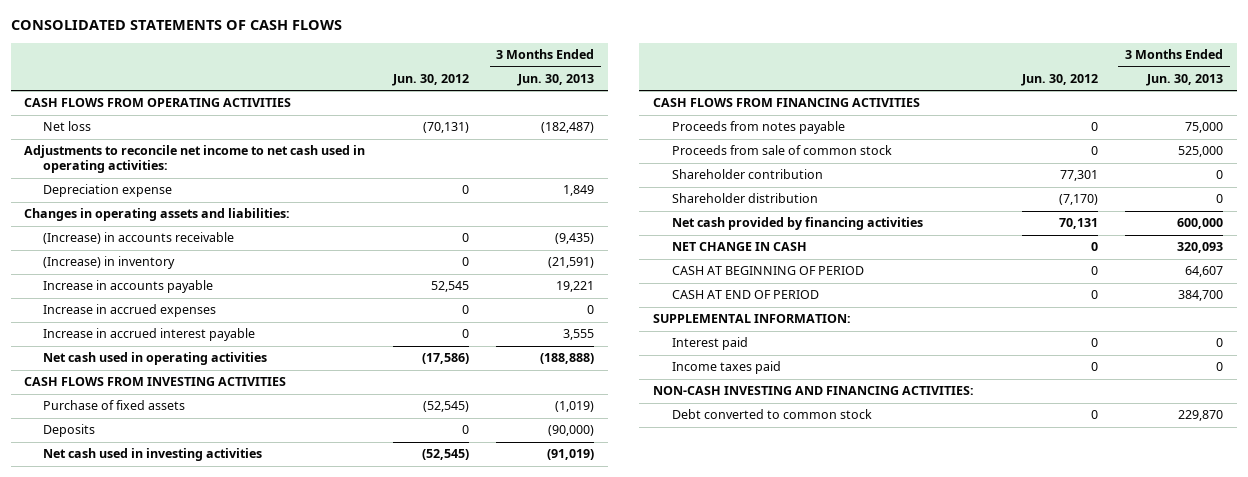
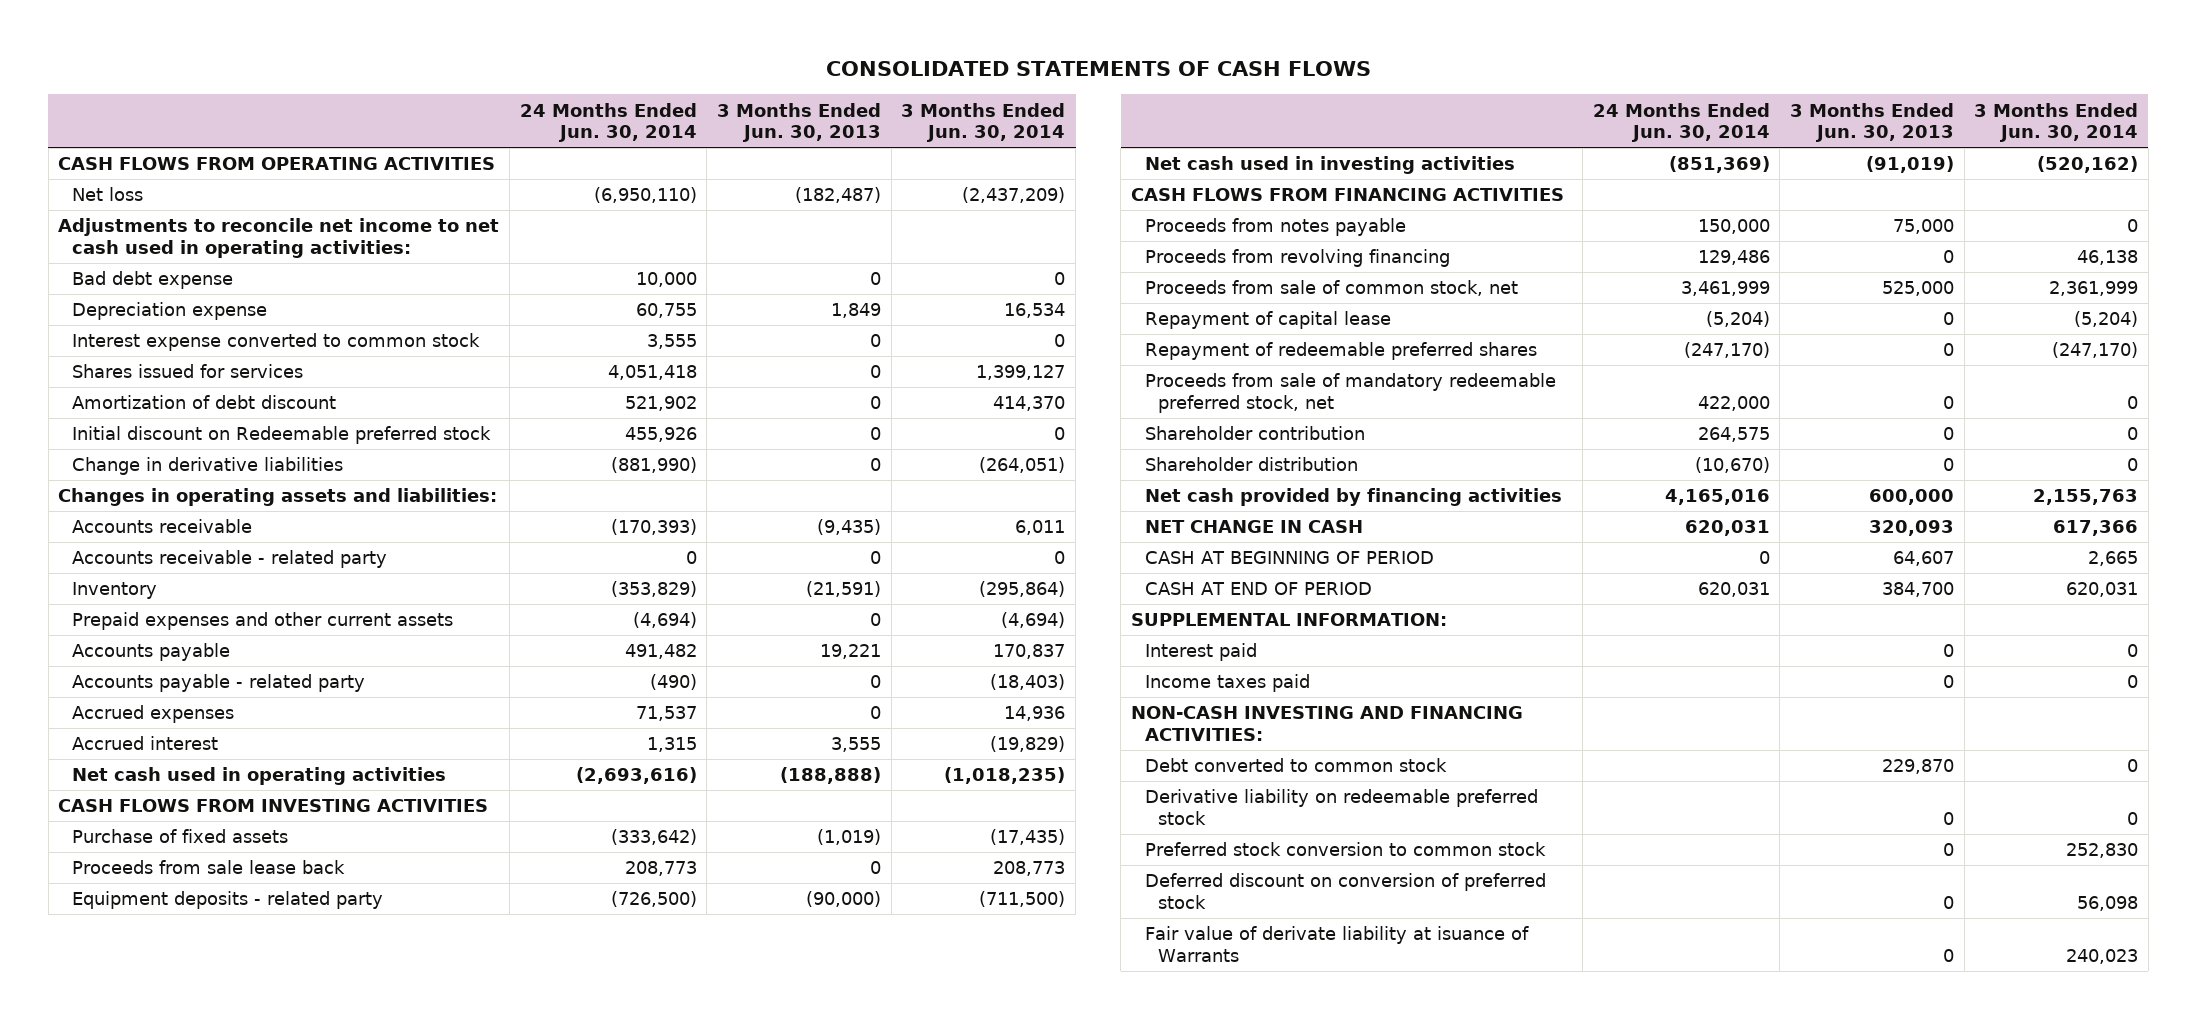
[391,73,469,86] Jun. 30, 2012 -> none
none -> [519,102,697,143] 24 Months Ended Jun. 30, 2014
none -> [901,102,1066,143] 3 Months Ended Jun. 30, 2014
none -> [71,271,233,290] Bad debt expense
none -> [71,333,480,352] Interest expense converted to common stock
none -> [71,364,303,379] Shares issued for services
none -> [71,395,336,410] Amortization of debt discount
none -> [71,426,491,445] Initial discount on Redeemable preferred stock
none -> [71,457,343,476] Change in derivative liabilities
[42,232,234,245] (Increase) in accounts receivable -> [71,519,252,534] Accounts receivable
none -> [71,550,387,569] Accounts receivable - related party
[42,256,175,270] (Increase) in inventory -> [71,582,157,600] Inventory
none -> [71,612,453,631] Prepaid expenses and other current assets
[42,280,213,294] Increase in accounts payable -> [71,643,230,662] Accounts payable
none -> [71,674,365,693] Accounts payable - related party
[42,304,216,318] Increase in accrued expenses -> [71,705,234,724] Accrued expenses
[42,328,255,342] Increase in accrued interest payable -> [71,736,218,751] Accrued interest
none -> [71,860,345,875] Proceeds from sale lease back
[42,424,95,438] Deposits -> [71,891,383,910] Equipment deposits - related party
none -> [1144,249,1450,268] Proceeds from revolving financing
[671,145,892,156] Proceeds from sale of common stock -> [1144,280,1518,297] Proceeds from sale of common stock, net
none -> [1144,311,1391,330] Repayment of capital lease
none -> [1144,342,1537,361] Repayment of redeemable preferred shares
none -> [1144,373,1556,413] Proceeds from sale of mandatory redeemable preferred stock, net
none -> [1144,789,1538,825] Derivative liability on redeemable preferred stock
none -> [1144,842,1546,857] Preferred stock conversion to common stock
none -> [1144,873,1546,909] Deferred discount on conversion of preferred stock
none -> [1144,926,1529,962] Fair value of derivate liability at isuance of Warrants

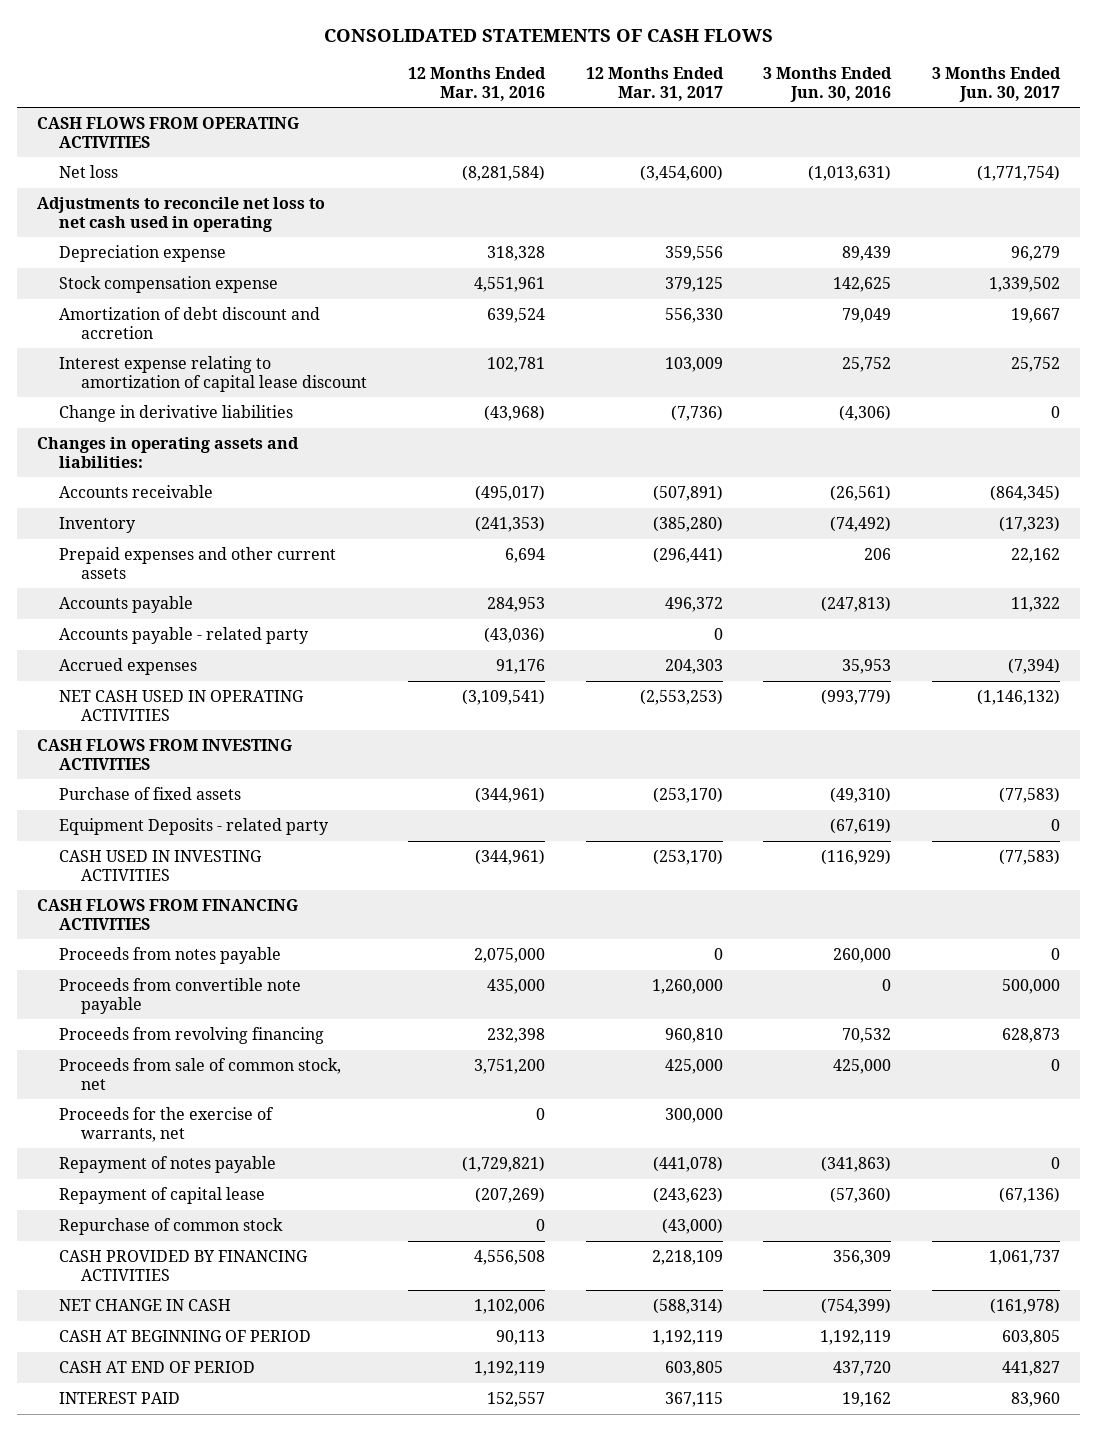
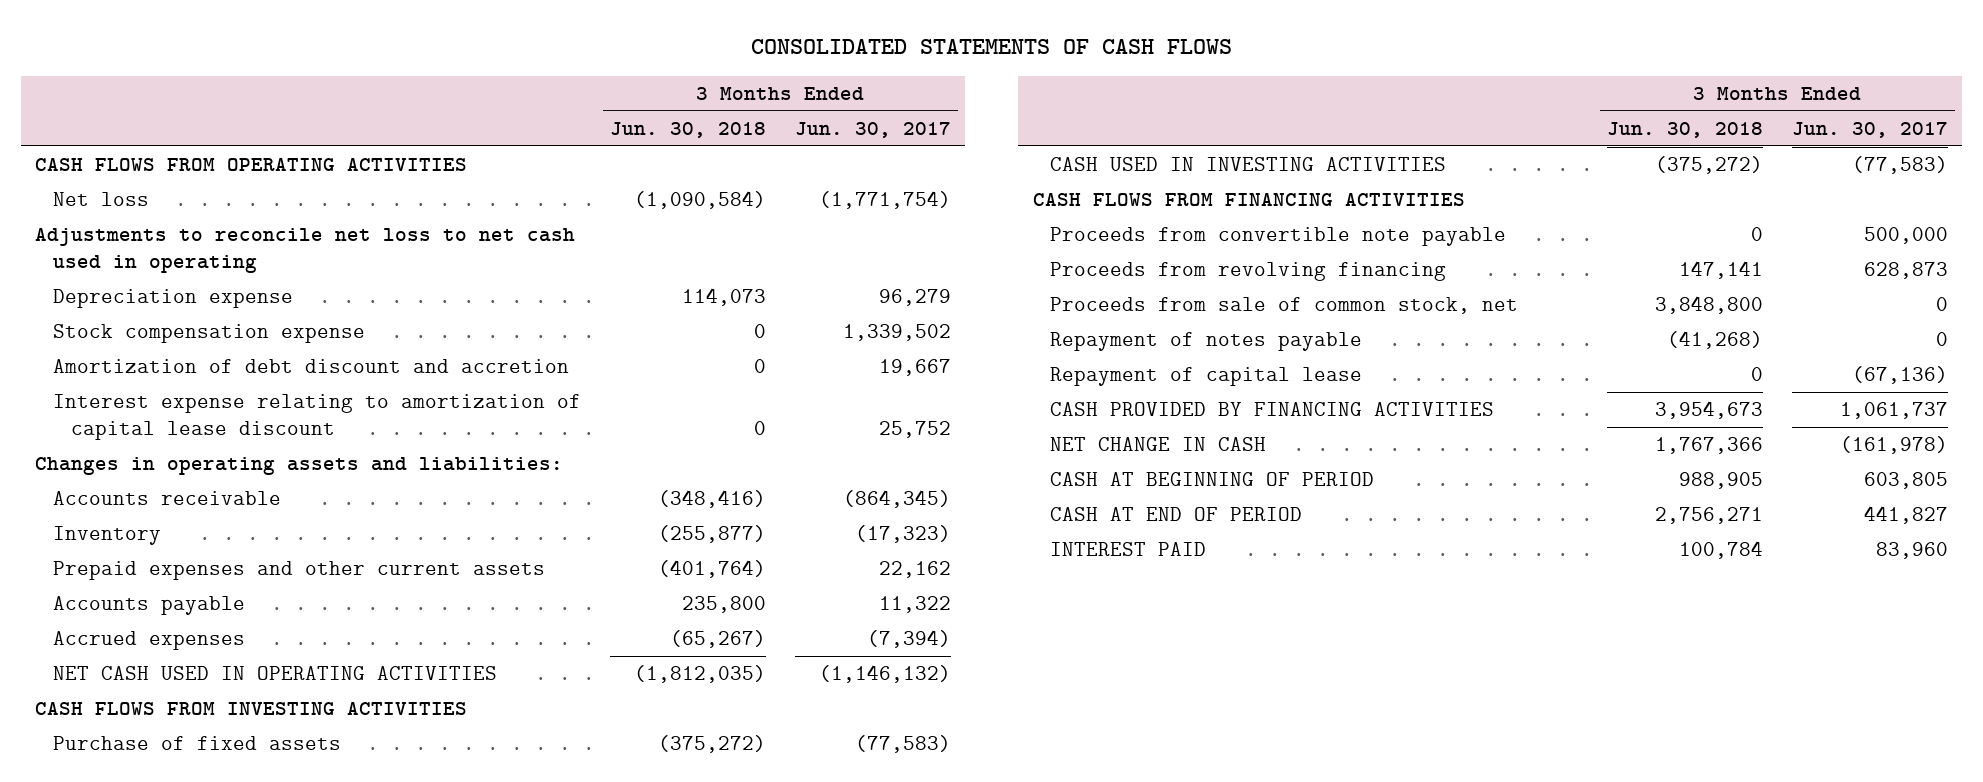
[407,66,546,101] 12 Months Ended Mar. 31, 2016 -> none
[585,66,724,101] 12 Months Ended Mar. 31, 2017 -> none
[763,66,893,102] 3 Months Ended Jun. 30, 2016 -> none
none -> [609,121,766,138] Jun. 30, 2018
[59,405,294,423] Change in derivative liabilities -> none
[59,627,310,645] Accounts payable - related party -> none
[59,818,330,836] Equipment Deposits - related party -> none
[59,947,282,965] Proceeds from notes payable -> none
[59,1107,275,1142] Proceeds for the exercise of warrants, net -> none
[59,1218,284,1236] Repurchase of common stock -> none

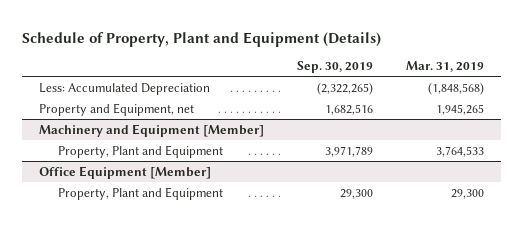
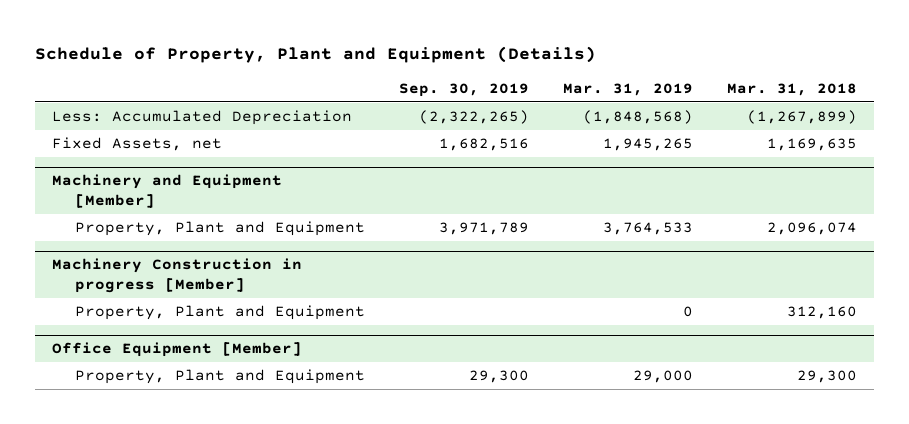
none -> [727,82,858,96] Mar. 31, 2018
[38,102,194,116] Property and Equipment, net -> [51,137,222,152] Fixed Assets, net
none -> [51,258,302,294] Machinery Construction in progress [Member]
none -> [74,305,365,321] Property, Plant and Equipment
[451,188,485,199] 29,300 -> [633,370,694,384] 29,000

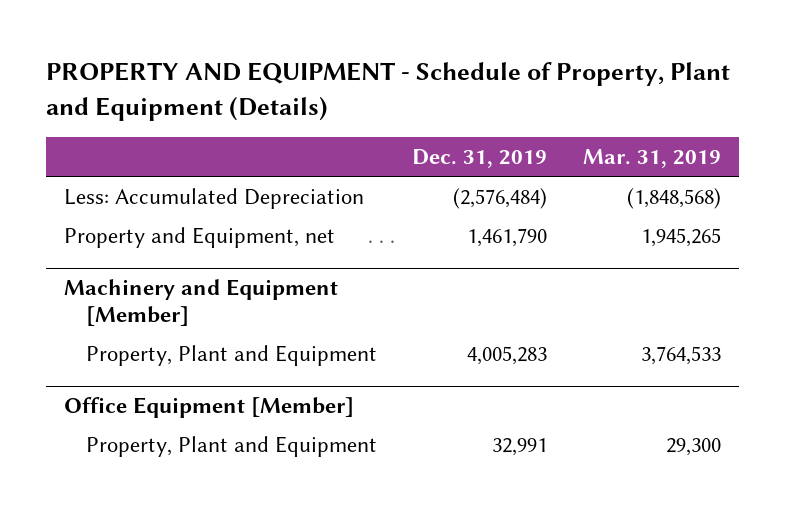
[34,46,596,64] Schedule of Property, Plant and Equipment (Details) -> [45,62,730,122] PROPERTY AND EQUIPMENT - Schedule of Property, Plant and Equipment (Details)
[398,82,529,97] Sep. 30, 2019 -> none
[727,82,858,96] Mar. 31, 2018 -> none
none -> [412,149,548,169] Dec. 31, 2019
[51,137,222,152] Fixed Assets, net -> [63,226,335,248] Property and Equipment, net
[51,258,302,294] Machinery Construction in progress [Member] -> none
[74,305,365,321] Property, Plant and Equipment -> none
[633,370,694,384] 29,000 -> [665,437,721,456] 29,300

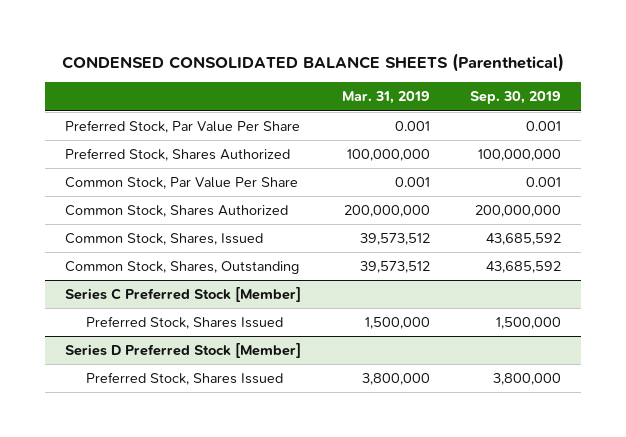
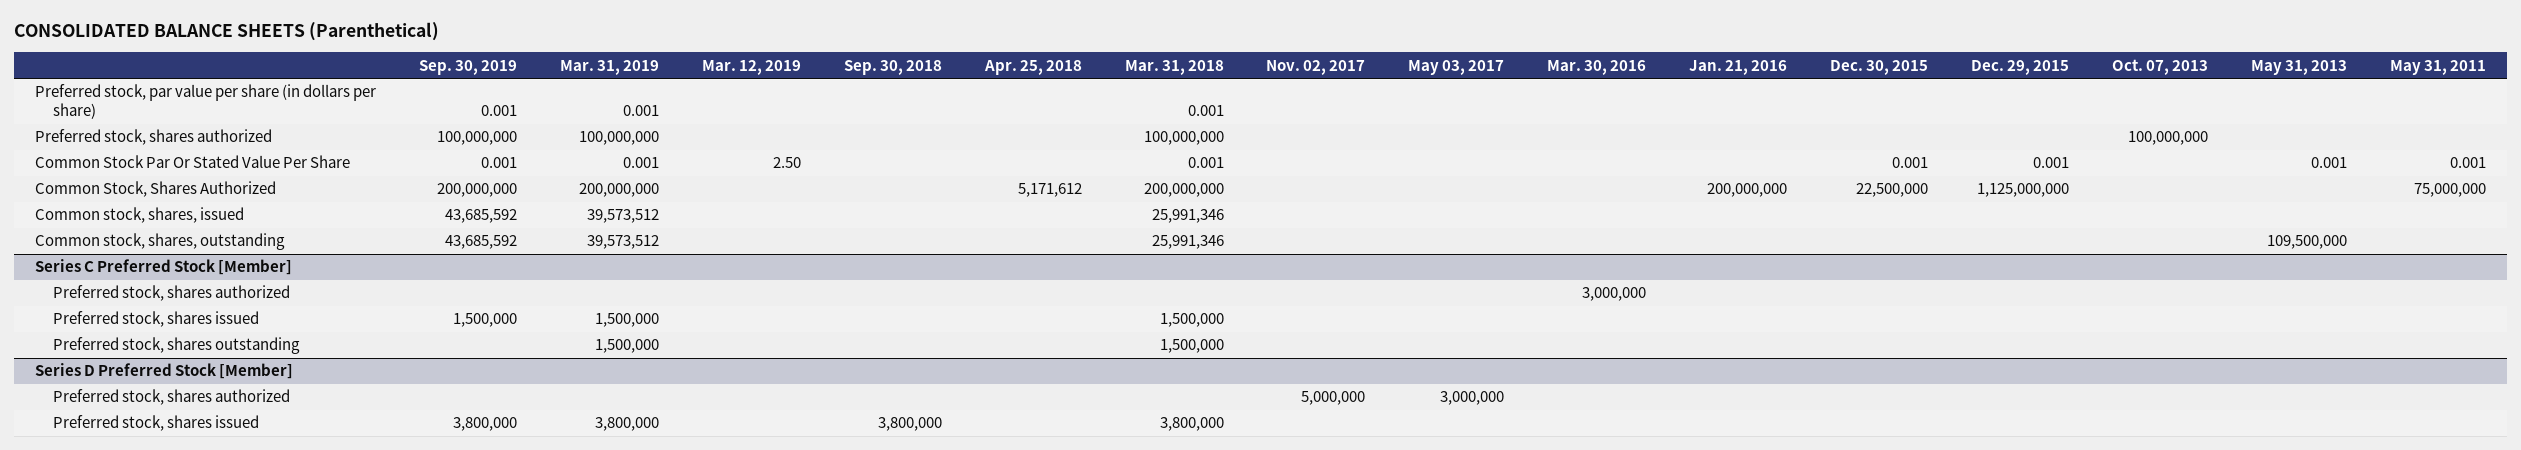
[62,52,565,72] CONDENSED CONSOLIDATED BALANCE SHEETS (Parenthetical) -> [13,22,439,42] CONSOLIDATED BALANCE SHEETS (Parenthetical)
none -> [701,59,801,75] Mar. 12, 2019
none -> [843,59,942,75] Sep. 30, 2018
none -> [983,59,1082,75] Apr. 25, 2018
none -> [1124,59,1224,75] Mar. 31, 2018
none -> [1266,59,1366,75] Nov. 02, 2017
none -> [1408,59,1505,75] May 03, 2017
none -> [1547,59,1647,75] Mar. 30, 2016
none -> [1689,59,1788,75] Jan. 21, 2016
none -> [1829,59,1928,75] Dec. 30, 2015
none -> [1970,59,2069,75] Dec. 29, 2015
none -> [2111,58,2208,75] Oct. 07, 2013
none -> [2250,59,2347,75] May 31, 2013
none -> [2389,59,2486,75] May 31, 2011
[65,120,301,134] Preferred Stock, Par Value Per Share -> [35,84,377,120] Preferred stock, par value per share (in dollars per share)
[65,148,291,162] Preferred Stock, Shares Authorized -> [35,129,273,146] Preferred stock, shares authorized
[65,177,299,190] Common Stock, Par Value Per Share -> [35,155,351,169] Common Stock Par Or Stated Value Per Share
[65,233,264,246] Common Stock, Shares, Issued -> [35,207,245,224] Common stock, shares, issued
[65,261,300,275] Common Stock, Shares, Outstanding -> [35,233,286,251] Common stock, shares, outstanding
none -> [53,285,291,302] Preferred stock, shares authorized
[86,316,284,330] Preferred Stock, Shares Issued -> [53,311,260,328] Preferred stock, shares issued
none -> [53,337,301,355] Preferred stock, shares outstanding
none -> [53,389,291,406] Preferred stock, shares authorized
[86,372,284,386] Preferred Stock, Shares Issued -> [53,415,260,432] Preferred stock, shares issued

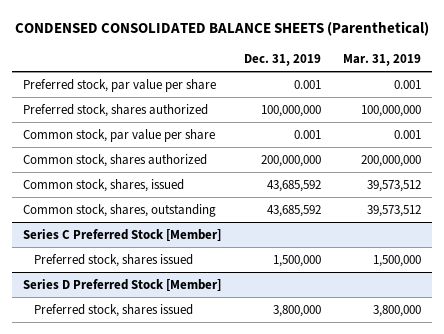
[13,22,439,42] CONSOLIDATED BALANCE SHEETS (Parenthetical) -> [15,20,430,36] CONDENSED CONSOLIDATED BALANCE SHEETS (Parenthetical)
[419,59,518,75] Sep. 30, 2019 -> none
[701,59,801,75] Mar. 12, 2019 -> none
[843,59,942,75] Sep. 30, 2018 -> none
[983,59,1082,75] Apr. 25, 2018 -> none
[1124,59,1224,75] Mar. 31, 2018 -> none
[1266,59,1366,75] Nov. 02, 2017 -> none
[1408,59,1505,75] May 03, 2017 -> none
[1547,59,1647,75] Mar. 30, 2016 -> none
[1689,59,1788,75] Jan. 21, 2016 -> none
[1829,59,1928,75] Dec. 30, 2015 -> none
[1970,59,2069,75] Dec. 29, 2015 -> none
[2111,58,2208,75] Oct. 07, 2013 -> none
[2250,59,2347,75] May 31, 2013 -> none
[2389,59,2486,75] May 31, 2011 -> none
none -> [243,54,321,67] Dec. 31, 2019
[35,84,377,120] Preferred stock, par value per share (in dollars per share) -> [23,79,217,93] Preferred stock, par value per share
[35,155,351,169] Common Stock Par Or Stated Value Per Share -> [23,129,216,143] Common stock, par value per share
[35,181,277,198] Common Stock, Shares Authorized -> [23,154,208,168] Common stock, shares authorized
[53,285,291,302] Preferred stock, shares authorized -> none
[53,337,301,355] Preferred stock, shares outstanding -> none
[53,389,291,406] Preferred stock, shares authorized -> none

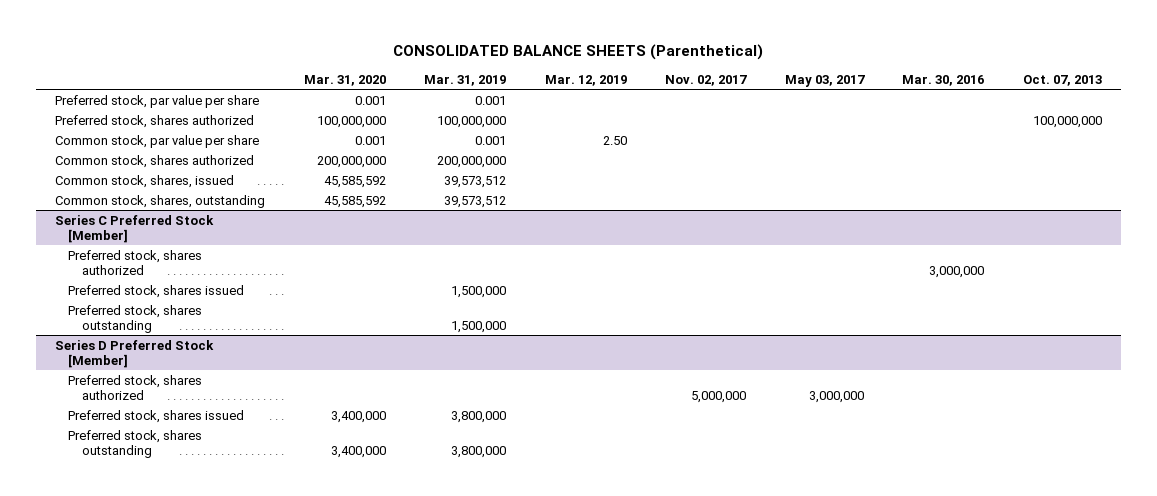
[15,20,430,36] CONDENSED CONSOLIDATED BALANCE SHEETS (Parenthetical) -> [393,44,764,61] CONSOLIDATED BALANCE SHEETS (Parenthetical)
[243,54,321,67] Dec. 31, 2019 -> none
none -> [303,75,386,87] Mar. 31, 2020
none -> [544,75,627,87] Mar. 12, 2019
none -> [665,75,748,87] Nov. 02, 2017
none -> [784,75,865,88] May 03, 2017
none -> [902,75,985,87] Mar. 30, 2016
none -> [1022,75,1102,87] Oct. 07, 2013
none -> [68,249,203,276] Preferred stock, shares authorized
none -> [68,304,203,334] Preferred stock, shares outstanding
none -> [68,374,203,401] Preferred stock, shares authorized
none -> [68,429,203,459] Preferred stock, shares outstanding

